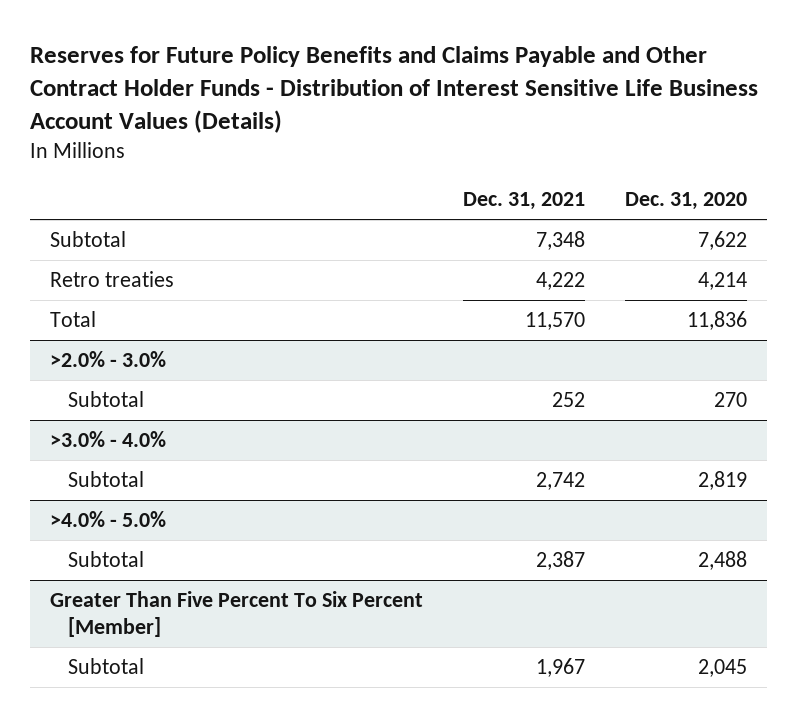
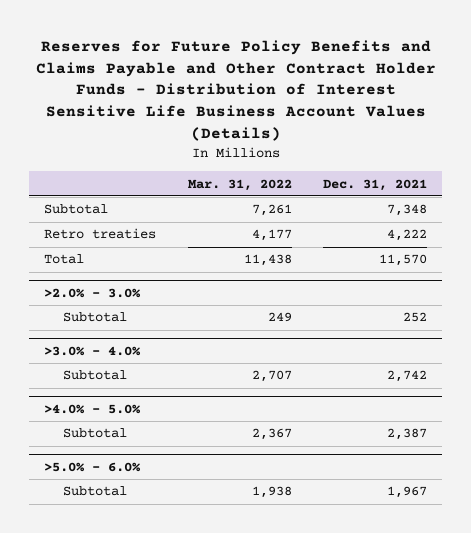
[625,192,748,211] Dec. 31, 2020 -> none
none -> [187,178,292,191] Mar. 31, 2022
[49,590,423,637] Greater Than Five Percent To Six Percent [Member] -> [44,461,142,472] >5.0% - 6.0%

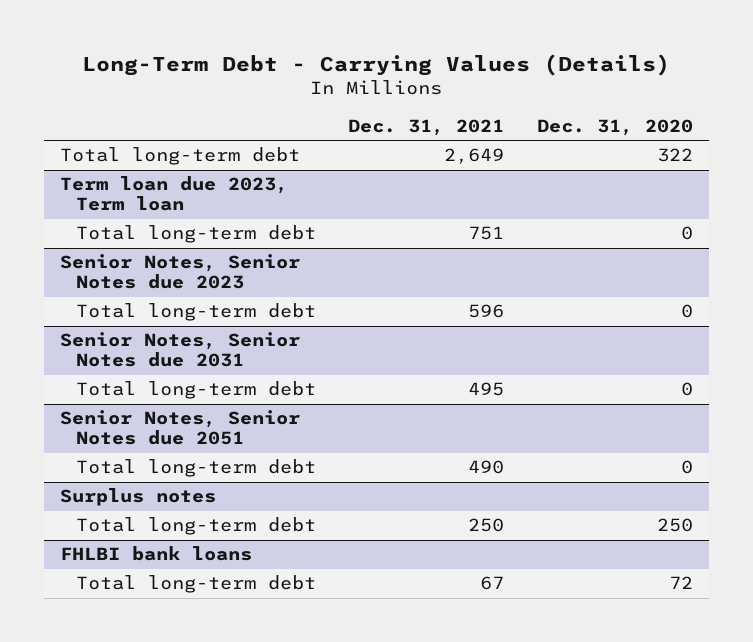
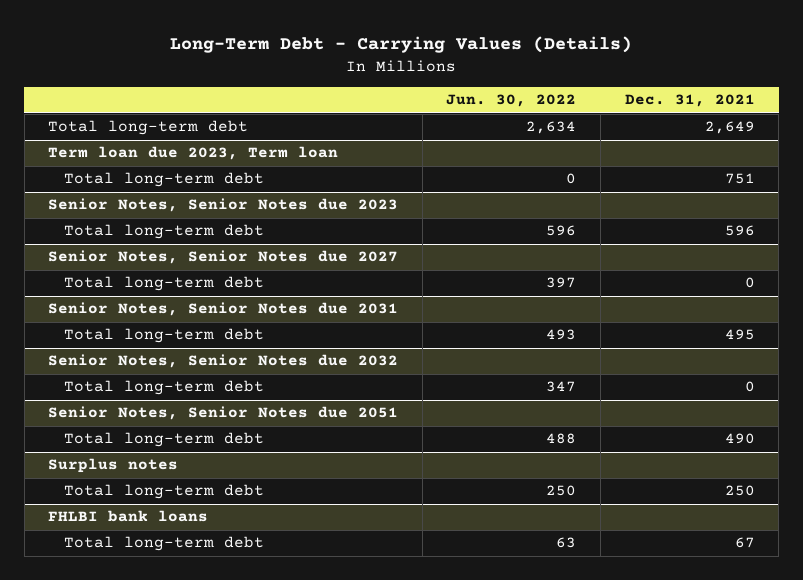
[536,118,693,136] Dec. 31, 2020 -> none
none -> [446,94,577,108] Jun. 30, 2022
none -> [48,250,399,265] Senior Notes, Senior Notes due 2027
none -> [63,276,264,292] Total long-term debt
none -> [48,354,399,369] Senior Notes, Senior Notes due 2032
none -> [63,380,264,396] Total long-term debt

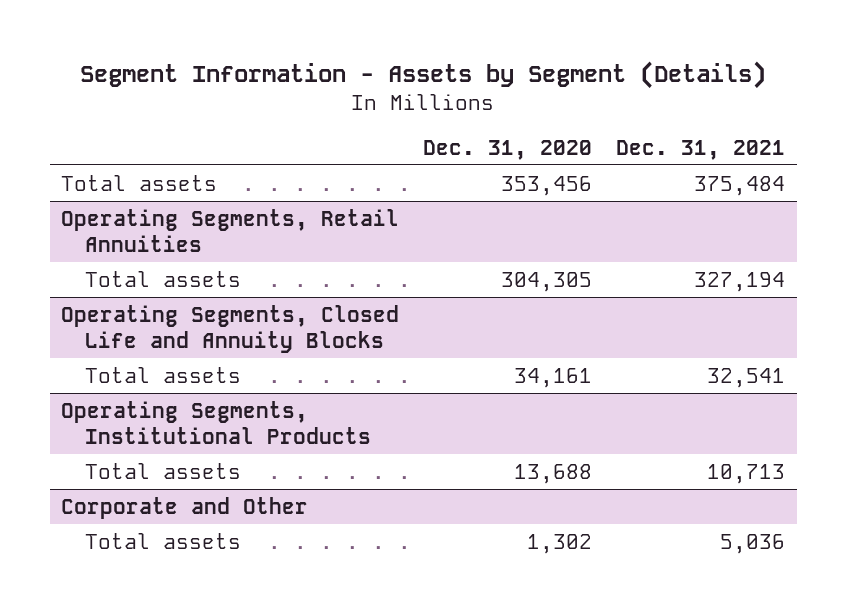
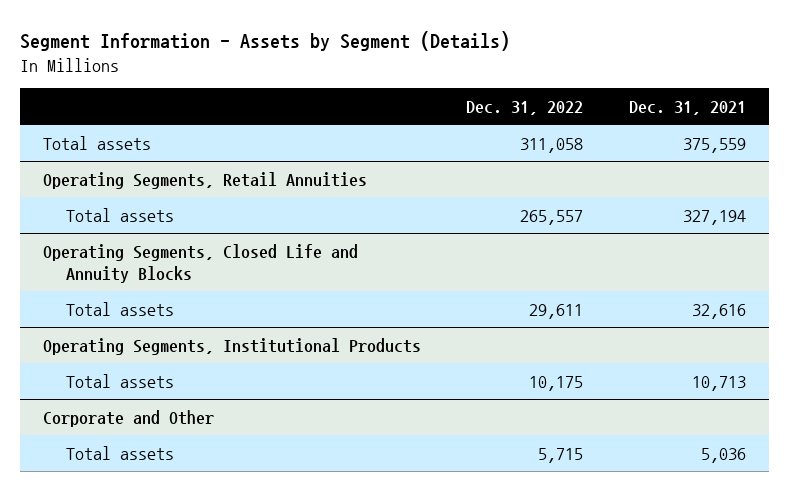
[423,139,593,160] Dec. 31, 2020 -> none
none -> [466,100,584,115] Dec. 31, 2022
[693,175,785,196] 375,484 -> [683,137,747,153] 375,559
[706,367,785,388] 32,541 -> [692,303,747,319] 32,616

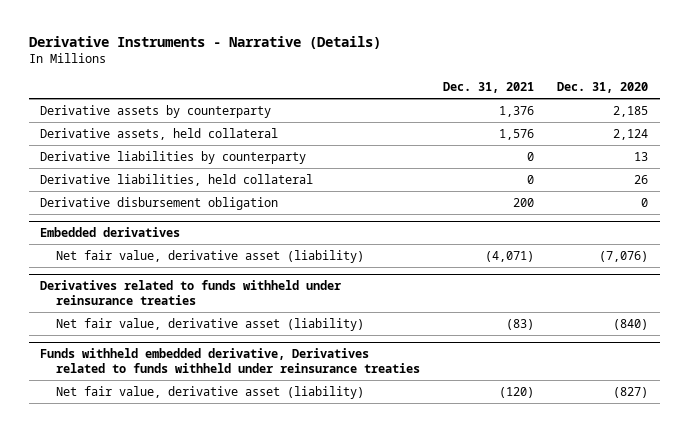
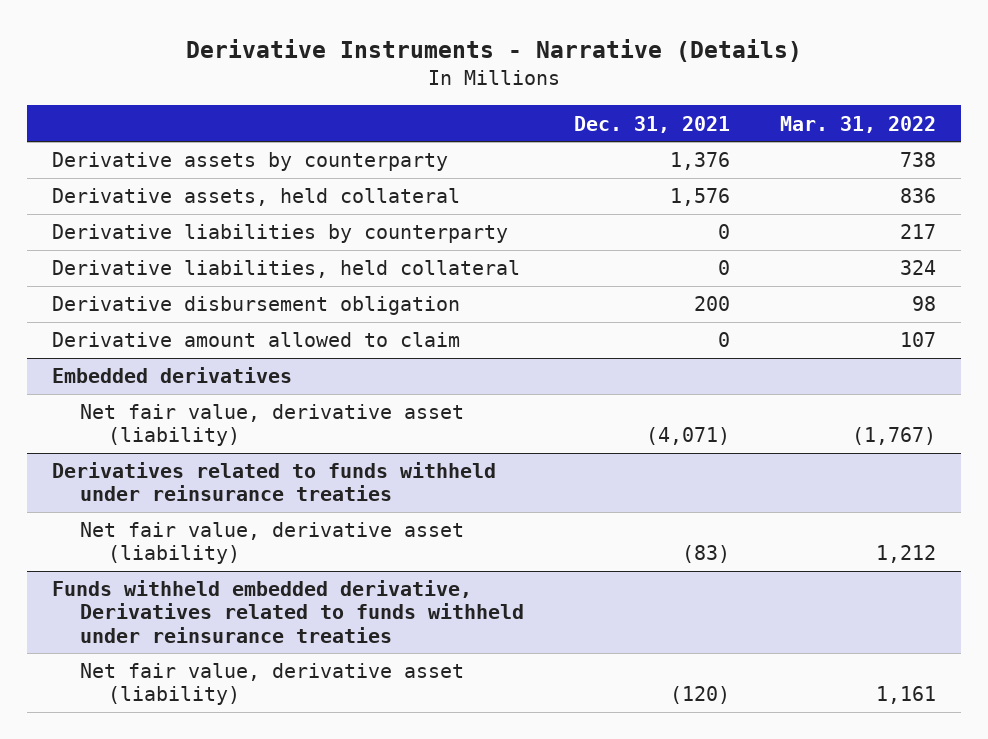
[557,82,649,94] Dec. 31, 2020 -> none
none -> [780,115,937,133] Mar. 31, 2022
none -> [52,332,461,348] Derivative amount allowed to claim

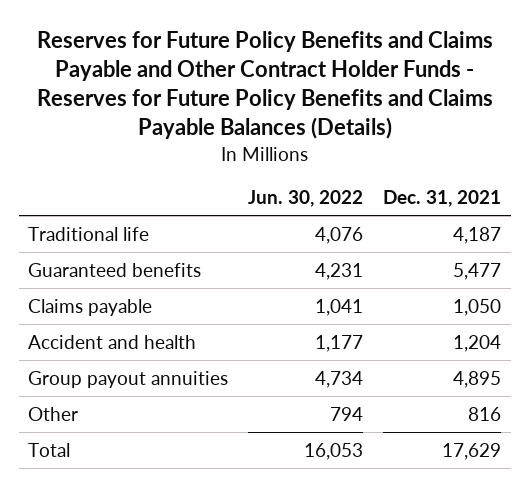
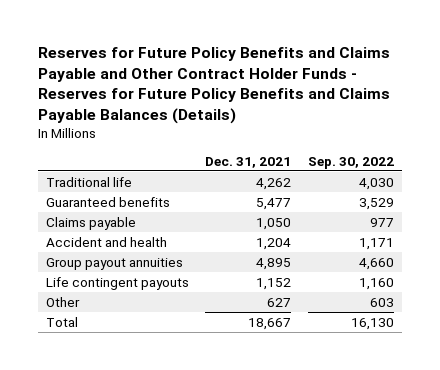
[248,190,364,208] Jun. 30, 2022 -> none
none -> [307,156,394,169] Sep. 30, 2022
[452,226,501,244] 4,187 -> [256,177,292,190] 4,262
none -> [45,276,189,290] Life contingent payouts
[467,406,501,421] 816 -> [267,297,292,307] 627
[441,442,501,460] 17,629 -> [248,317,292,330] 18,667

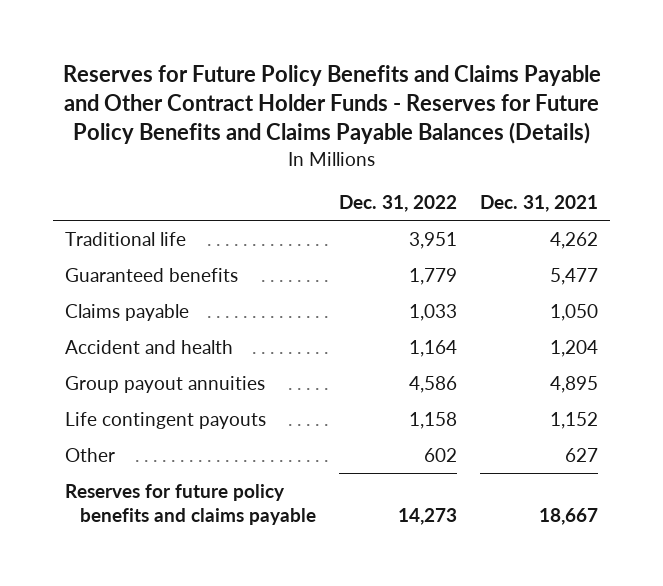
[307,156,394,169] Sep. 30, 2022 -> none
none -> [339,194,458,212] Dec. 31, 2022
[45,316,78,327] Total -> [64,483,316,525] Reserves for future policy benefits and claims payable

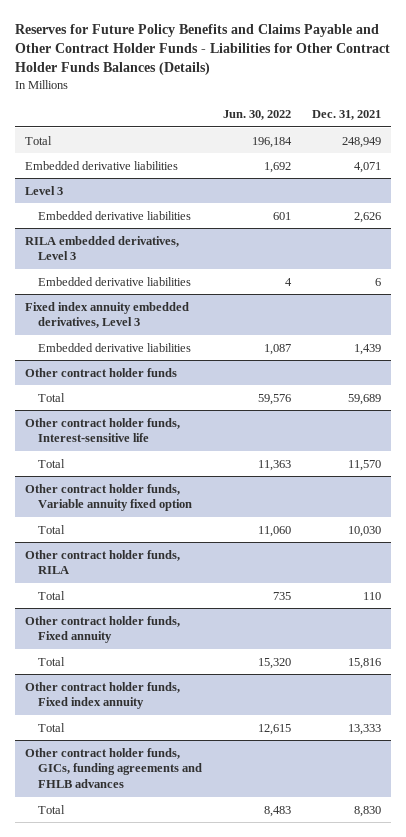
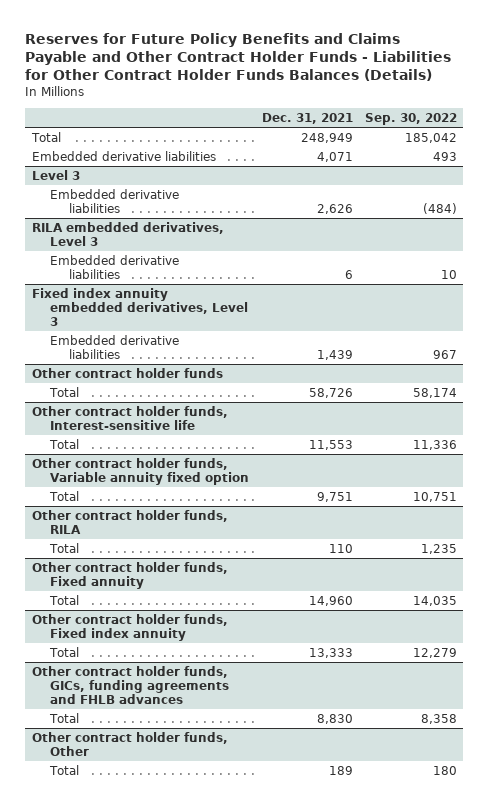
[223,109,292,120] Jun. 30, 2022 -> none
none -> [364,112,457,125] Sep. 30, 2022
[347,393,381,405] 59,689 -> [308,387,353,398] 58,726
[347,459,381,471] 11,570 -> [308,439,353,450] 11,553
[347,525,381,537] 10,030 -> [316,491,353,502] 9,751
[347,657,381,669] 15,816 -> [308,595,353,606] 14,960
none -> [31,731,228,756] Other contract holder funds, Other
none -> [49,764,80,775] Total

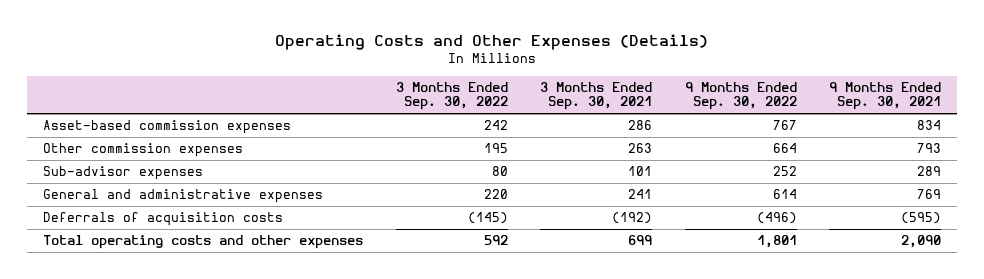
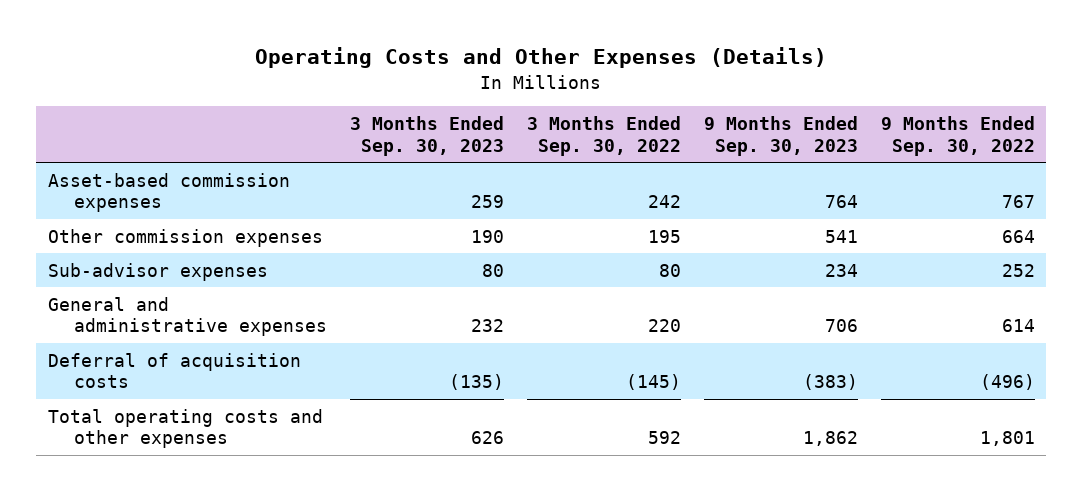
[540,81,653,111] 3 Months Ended Sep. 30, 2021 -> none
[829,81,942,111] 9 Months Ended Sep. 30, 2021 -> none
none -> [349,116,504,156] 3 Months Ended Sep. 30, 2023
none -> [703,116,858,156] 9 Months Ended Sep. 30, 2023
[43,212,284,227] Deferrals of acquisition costs -> [47,352,301,389] Deferral of acquisition costs

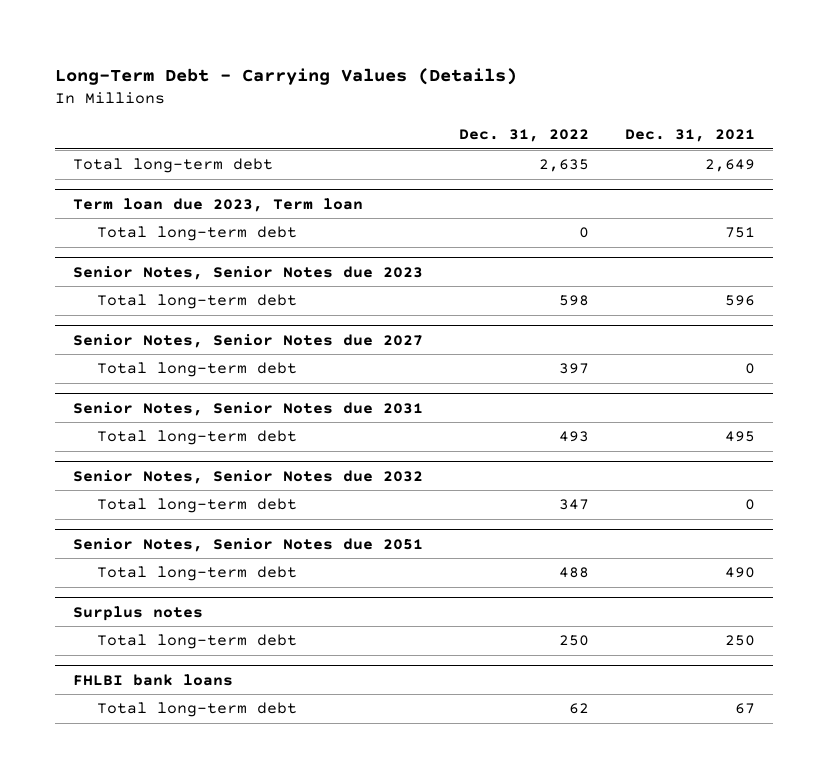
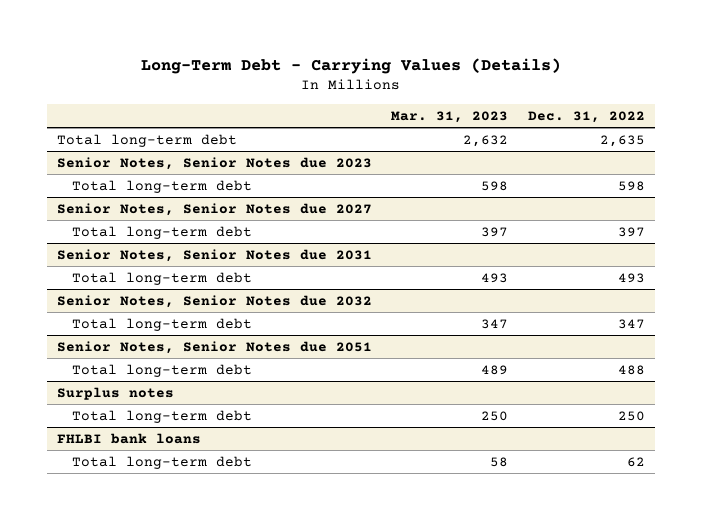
[625,129,756,143] Dec. 31, 2021 -> none
none -> [391,110,509,123] Mar. 31, 2023
[73,197,364,212] Term loan due 2023, Term loan -> none
[97,226,298,242] Total long-term debt -> none

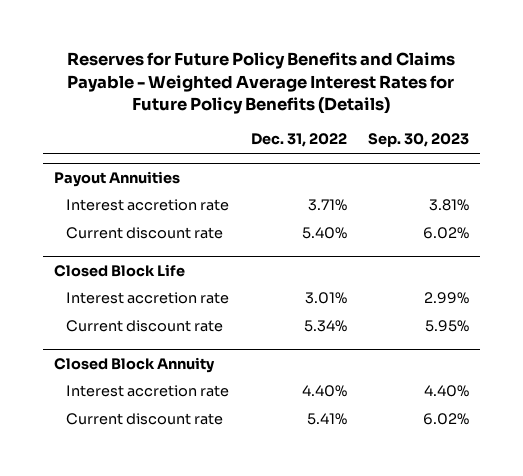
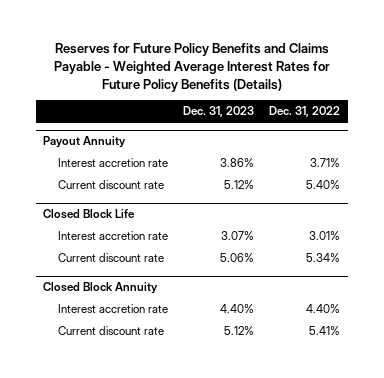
[368,133,470,148] Sep. 30, 2023 -> none
none -> [183,106,255,118] Dec. 31, 2023
[53,170,180,187] Payout Annuities -> [43,136,127,149] Payout Annuity

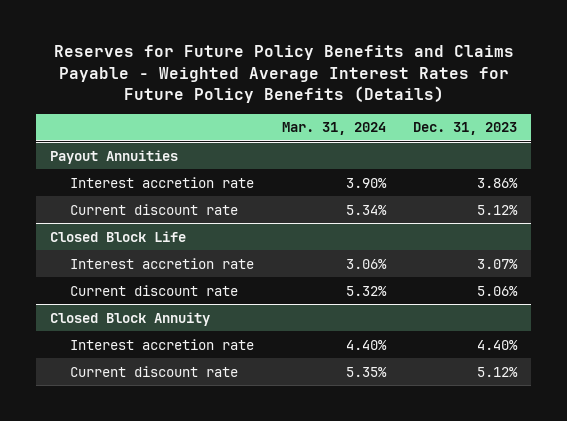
[269,106,341,118] Dec. 31, 2022 -> none
none -> [281,122,386,136] Mar. 31, 2024
[43,136,127,149] Payout Annuity -> [49,149,178,164] Payout Annuities

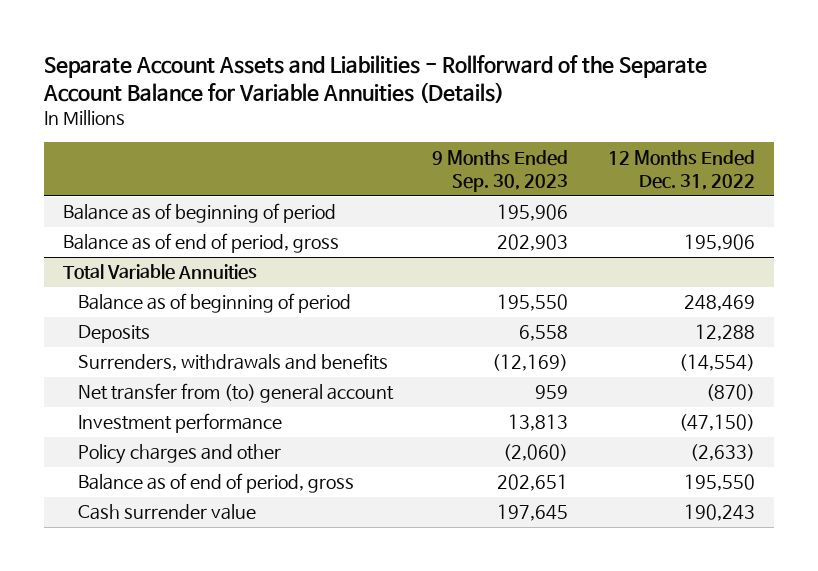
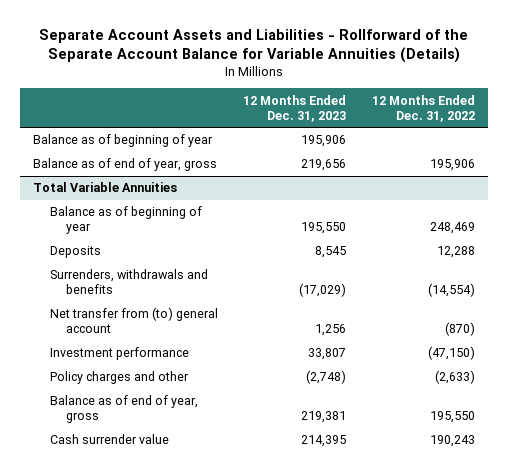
[432,149,569,193] 9 Months Ended Sep. 30, 2023 -> none
none -> [243,94,347,122] 12 Months Ended Dec. 31, 2023
[63,203,337,224] Balance as of beginning of period -> [32,134,213,148] Balance as of beginning of year
[63,233,340,254] Balance as of end of period, gross -> [32,158,217,172] Balance as of end of year, gross
[78,293,352,314] Balance as of beginning of period -> [49,206,202,235] Balance as of beginning of year
[78,473,355,494] Balance as of end of period, gross -> [49,395,198,424] Balance as of end of year, gross

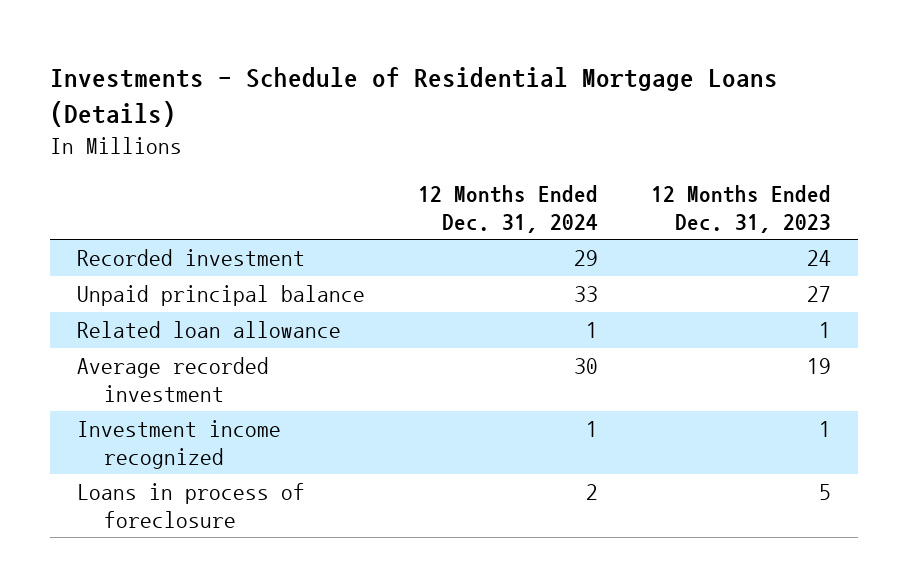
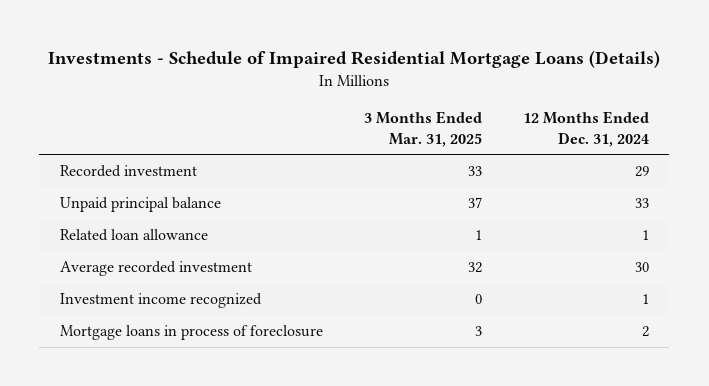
[49,66,778,127] Investments - Schedule of Residential Mortgage Loans (Details) -> [48,50,661,69] Investments - Schedule of Impaired Residential Mortgage Loans (Details)
[651,185,832,233] 12 Months Ended Dec. 31, 2023 -> none
none -> [363,111,482,147] 3 Months Ended Mar. 31, 2025
[76,483,305,528] Loans in process of foreclosure -> [59,325,323,341] Mortgage loans in process of foreclosure

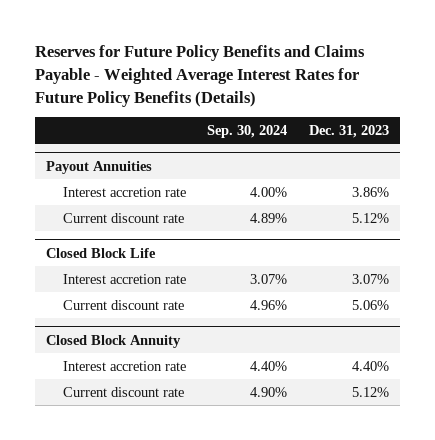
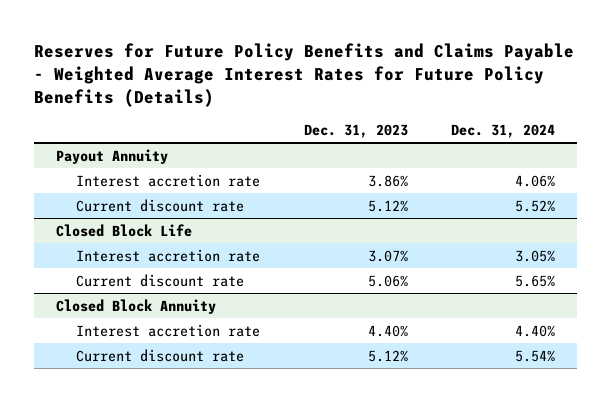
[207,124,288,138] Sep. 30, 2024 -> none
none -> [451,123,556,138] Dec. 31, 2024
[45,160,152,174] Payout Annuities -> [56,148,169,164] Payout Annuity

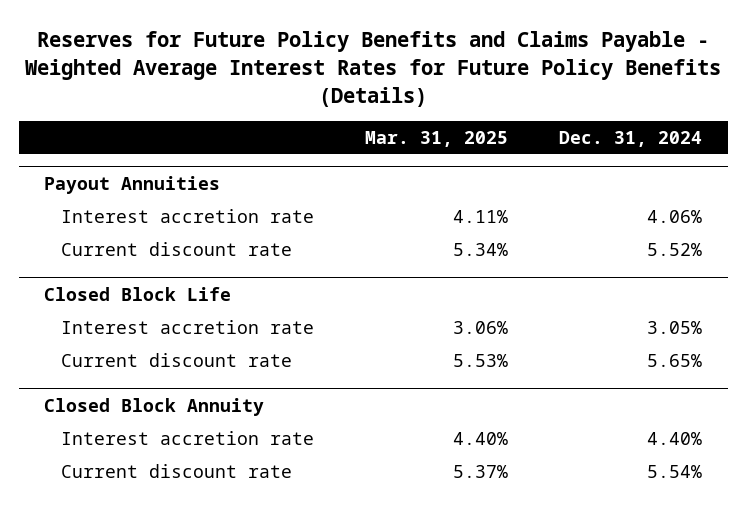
[303,123,408,138] Dec. 31, 2023 -> none
none -> [364,130,508,147] Mar. 31, 2025
[56,148,169,164] Payout Annuity -> [44,175,221,194] Payout Annuities

